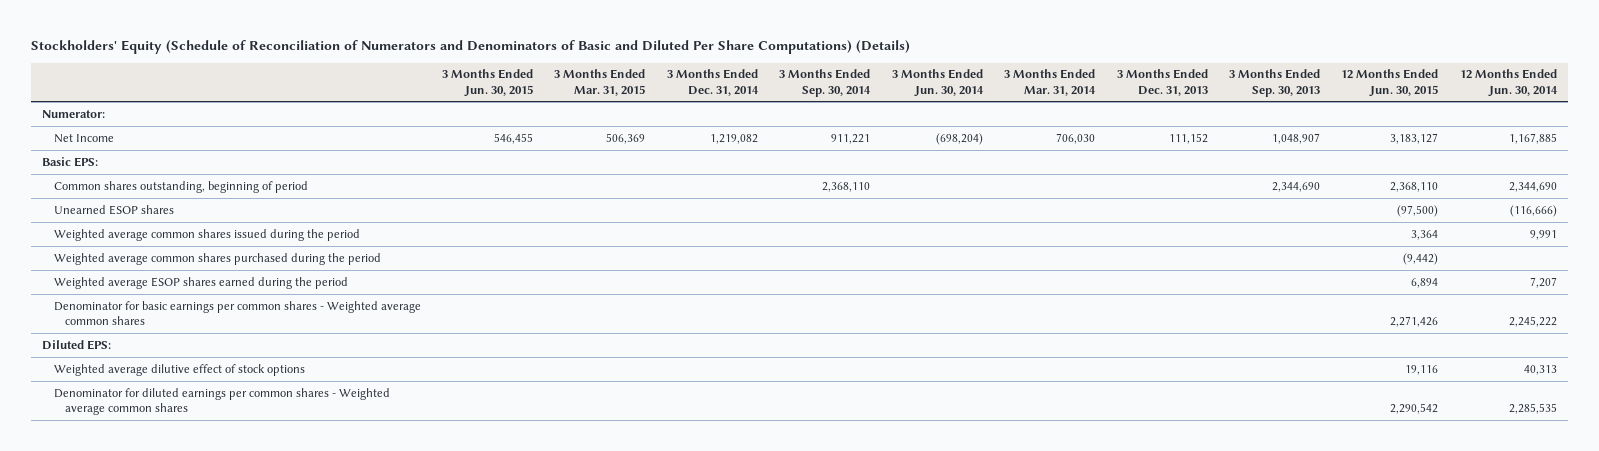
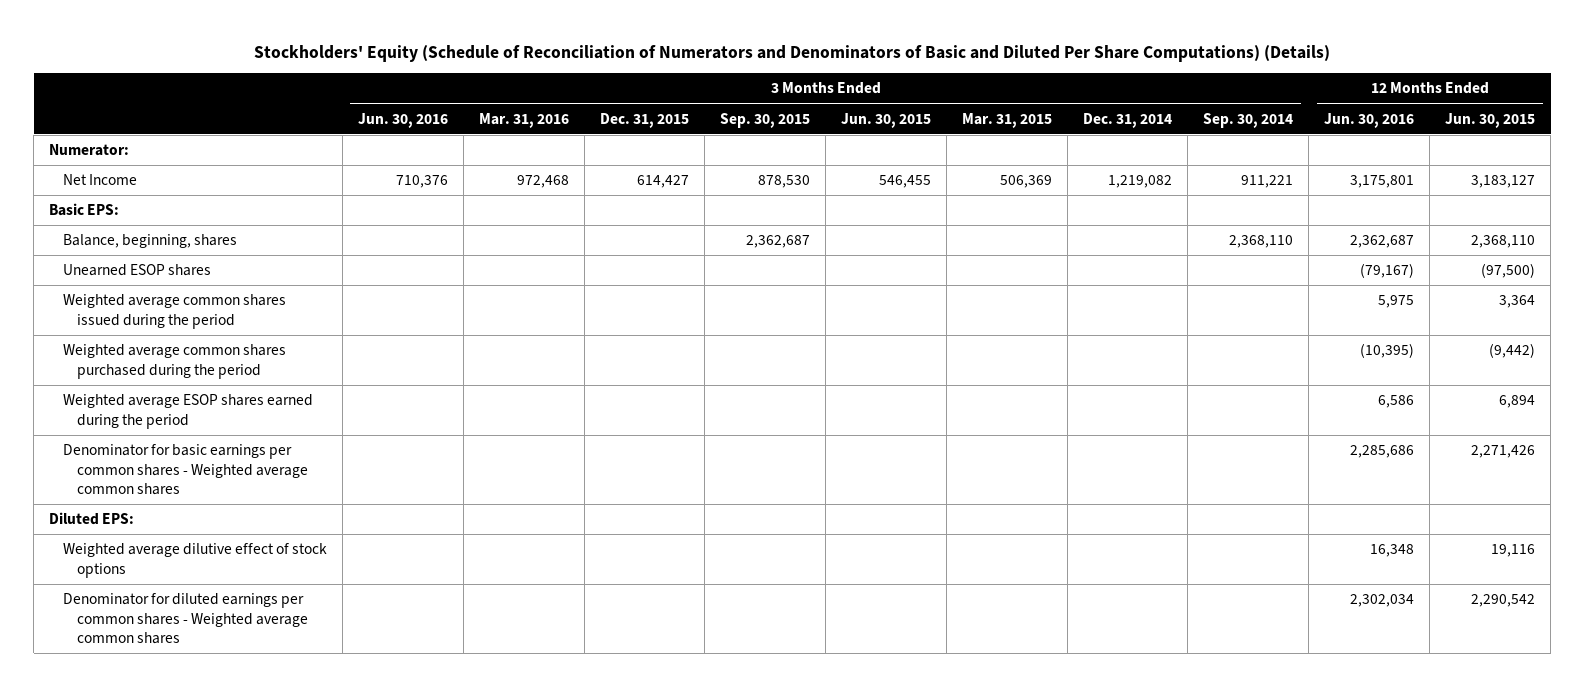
[891,69,984,97] 3 Months Ended Jun. 30, 2014 -> none
[1004,69,1097,96] 3 Months Ended Mar. 31, 2014 -> none
[1116,69,1208,96] 3 Months Ended Dec. 31, 2013 -> none
[1228,69,1320,97] 3 Months Ended Sep. 30, 2013 -> none
[1459,69,1558,97] 12 Months Ended Jun. 30, 2014 -> none
none -> [357,112,448,128] Jun. 30, 2016
none -> [478,112,569,128] Mar. 31, 2016
none -> [600,112,690,128] Dec. 31, 2015
none -> [720,112,811,128] Sep. 30, 2015
none -> [1324,112,1415,128] Jun. 30, 2016
[53,180,308,193] Common shares outstanding, beginning of period -> [62,234,237,249] Balance, beginning, shares

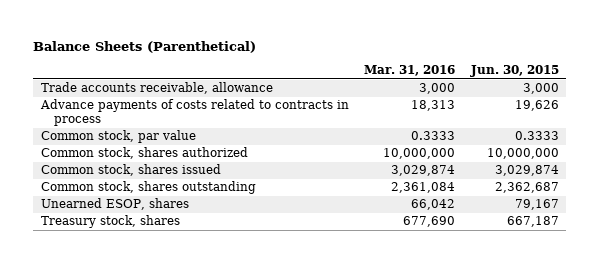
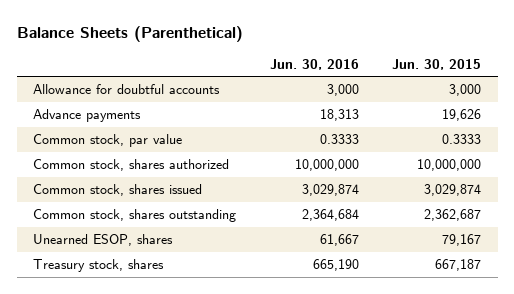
[364,65,456,77] Mar. 31, 2016 -> none
none -> [269,58,359,70] Jun. 30, 2016
[40,82,273,95] Trade accounts receivable, allowance -> [33,84,221,95] Allowance for doubtful accounts
[39,99,349,127] Advance payments of costs related to contracts in process -> [33,109,142,123] Advance payments

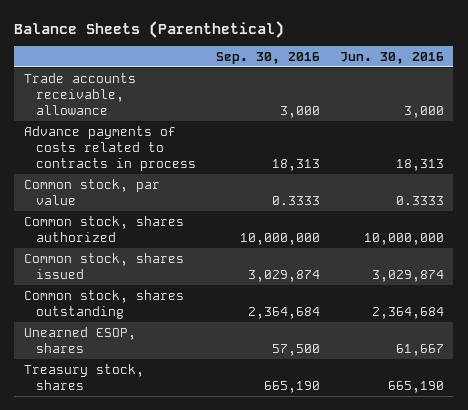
[392,58,482,70] Jun. 30, 2015 -> none
none -> [215,51,320,64] Sep. 30, 2016
[33,84,221,95] Allowance for doubtful accounts -> [24,72,137,115] Trade accounts receivable, allowance
[33,109,142,123] Advance payments -> [24,125,196,171] Advance payments of costs related to contracts in process

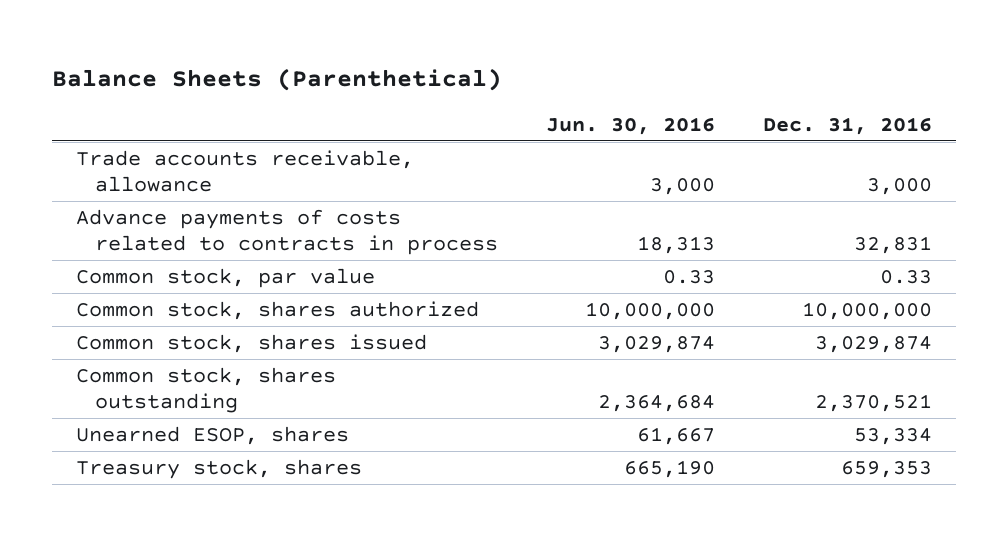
[215,51,320,64] Sep. 30, 2016 -> none
none -> [763,116,933,135] Dec. 31, 2016
[395,195,444,205] 0.3333 -> [663,270,716,285] 0.33

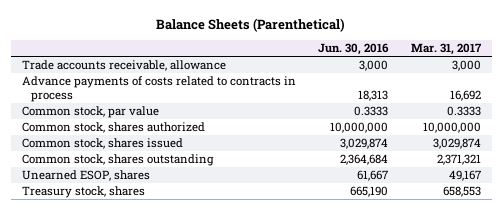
[763,116,933,135] Dec. 31, 2016 -> none
none -> [410,43,482,56] Mar. 31, 2017
[663,270,716,285] 0.33 -> [354,106,389,117] 0.3333

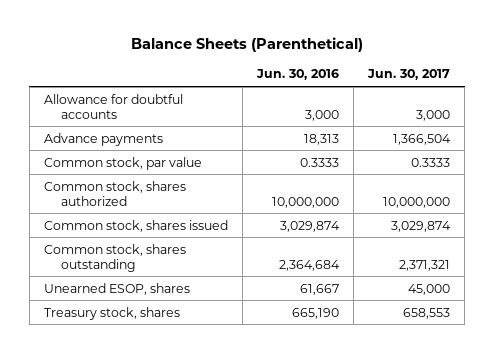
[410,43,482,56] Mar. 31, 2017 -> none
none -> [367,69,451,81] Jun. 30, 2017
[22,60,227,72] Trade accounts receivable, allowance -> [43,93,183,119] Allowance for doubtful accounts
[22,76,297,102] Advance payments of costs related to contracts in process -> [43,132,163,146] Advance payments

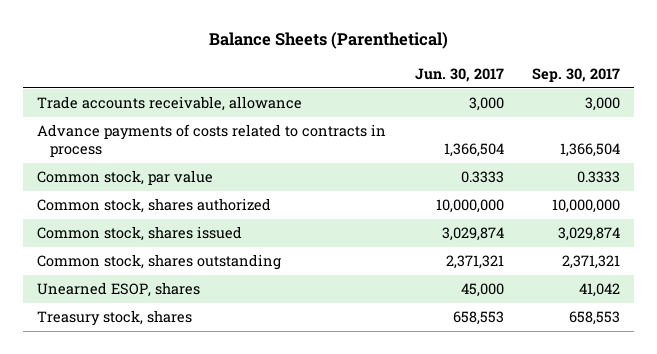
[255,69,339,81] Jun. 30, 2016 -> none
none -> [532,67,621,82] Sep. 30, 2017
[43,93,183,119] Allowance for doubtful accounts -> [36,96,302,112] Trade accounts receivable, allowance
[43,132,163,146] Advance payments -> [36,124,386,157] Advance payments of costs related to contracts in process

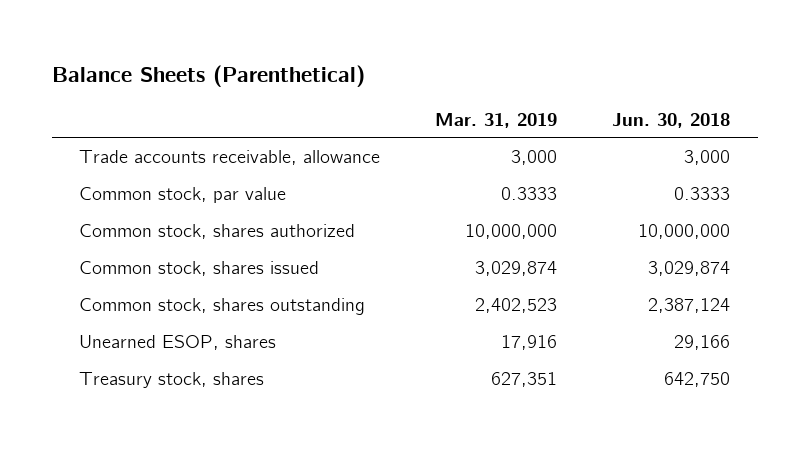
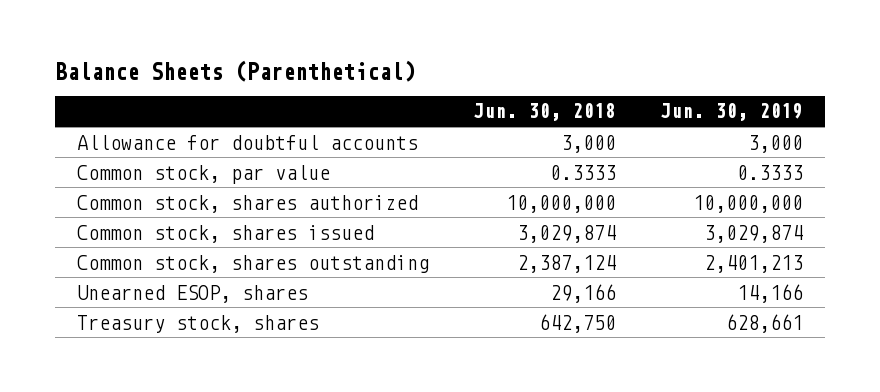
[435,112,558,128] Mar. 31, 2019 -> none
none -> [659,103,803,122] Jun. 30, 2019
[79,149,381,165] Trade accounts receivable, allowance -> [76,134,418,150] Allowance for doubtful accounts

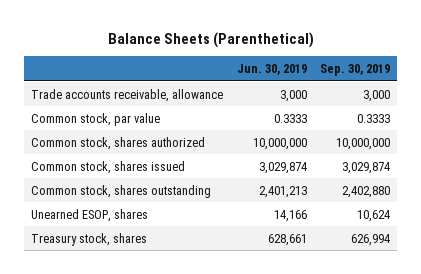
[472,103,616,122] Jun. 30, 2018 -> none
none -> [320,63,391,76] Sep. 30, 2019
[76,134,418,150] Allowance for doubtful accounts -> [30,88,223,102] Trade accounts receivable, allowance

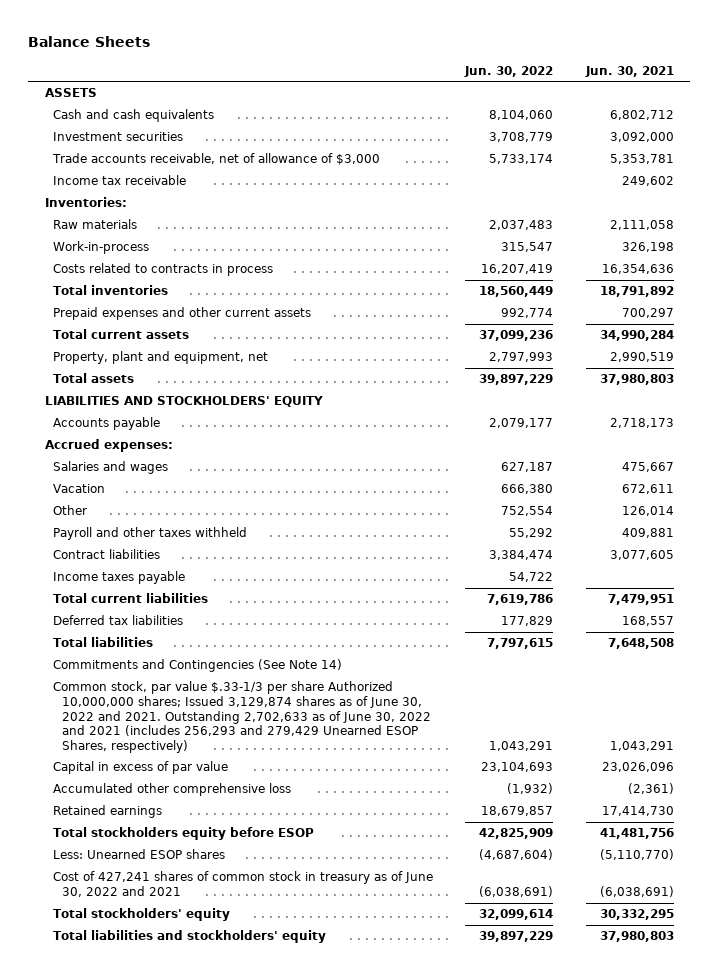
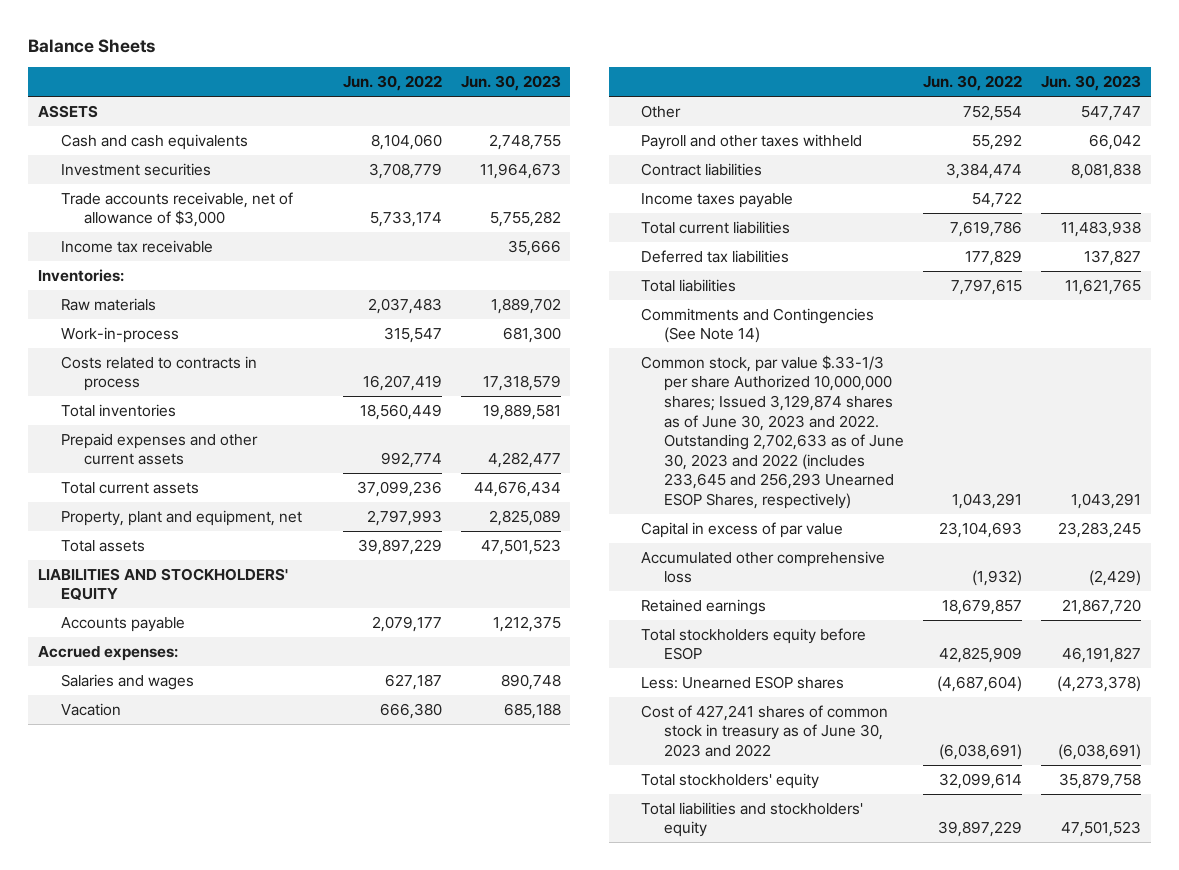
[584,65,674,77] Jun. 30, 2021 -> none
none -> [460,75,561,92] Jun. 30, 2023
[53,681,431,753] Common stock, par value $.33-1/3 per share Authorized 10,000,000 shares; Issued 3,129,874 shares as of June 30, 2022 and 2021. Outstanding 2,702,633 as of June 30, 2022 and 2021 (includes 256,293 and 279,429 Unearned ESOP Shares, respectively) -> [641,354,905,509] Common stock, par value $.33-1/3 per share Authorized 10,000,000 shares; Issued 3,129,874 shares as of June 30, 2023 and 2022. Outstanding 2,702,633 as of June 30, 2023 and 2022 (includes 233,645 and 256,293 Unearned ESOP Shares, respectively)
[53,871,434,898] Cost of 427,241 shares of common stock in treasury as of June 30, 2022 and 2021 -> [641,704,889,758] Cost of 427,241 shares of common stock in treasury as of June 30, 2023 and 2022

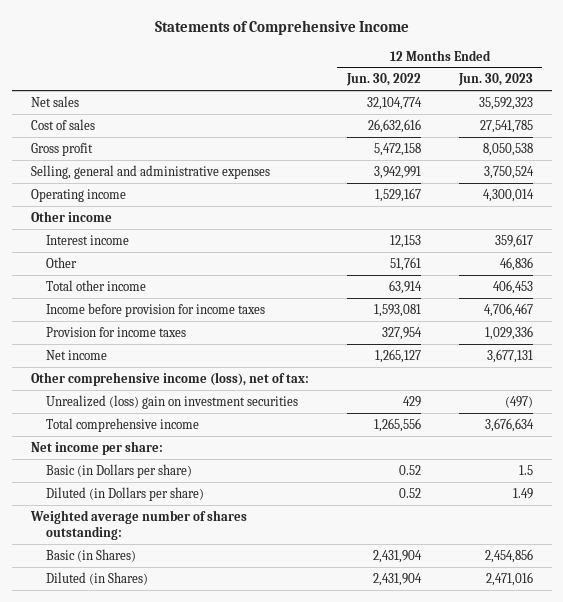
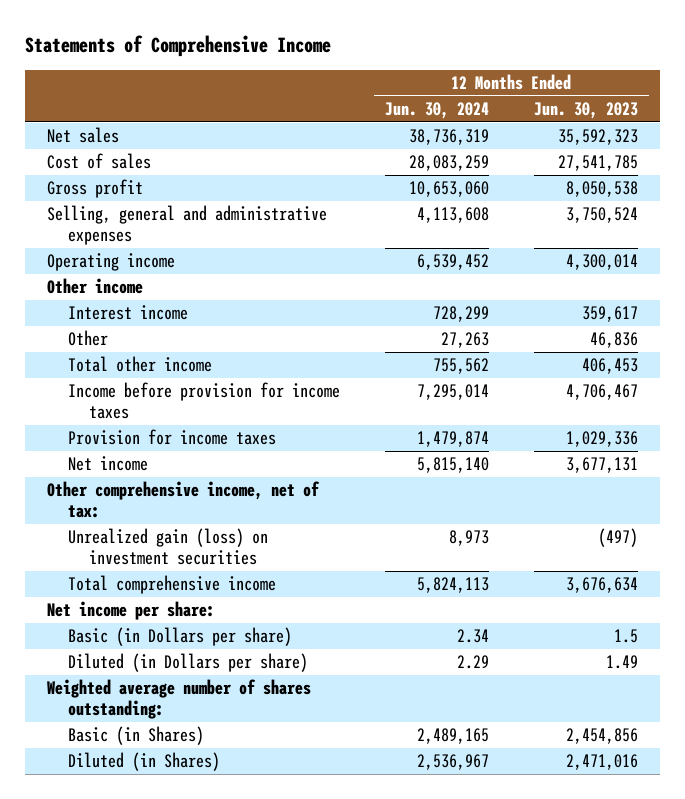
[345,73,421,87] Jun. 30, 2022 -> none
none -> [385,102,490,120] Jun. 30, 2024
[30,371,309,386] Other comprehensive income (loss), net of tax: -> [47,481,321,518] Other comprehensive income, net of tax:
[45,394,298,409] Unrealized (loss) gain on investment securities -> [68,528,269,565] Unrealized gain (loss) on investment securities

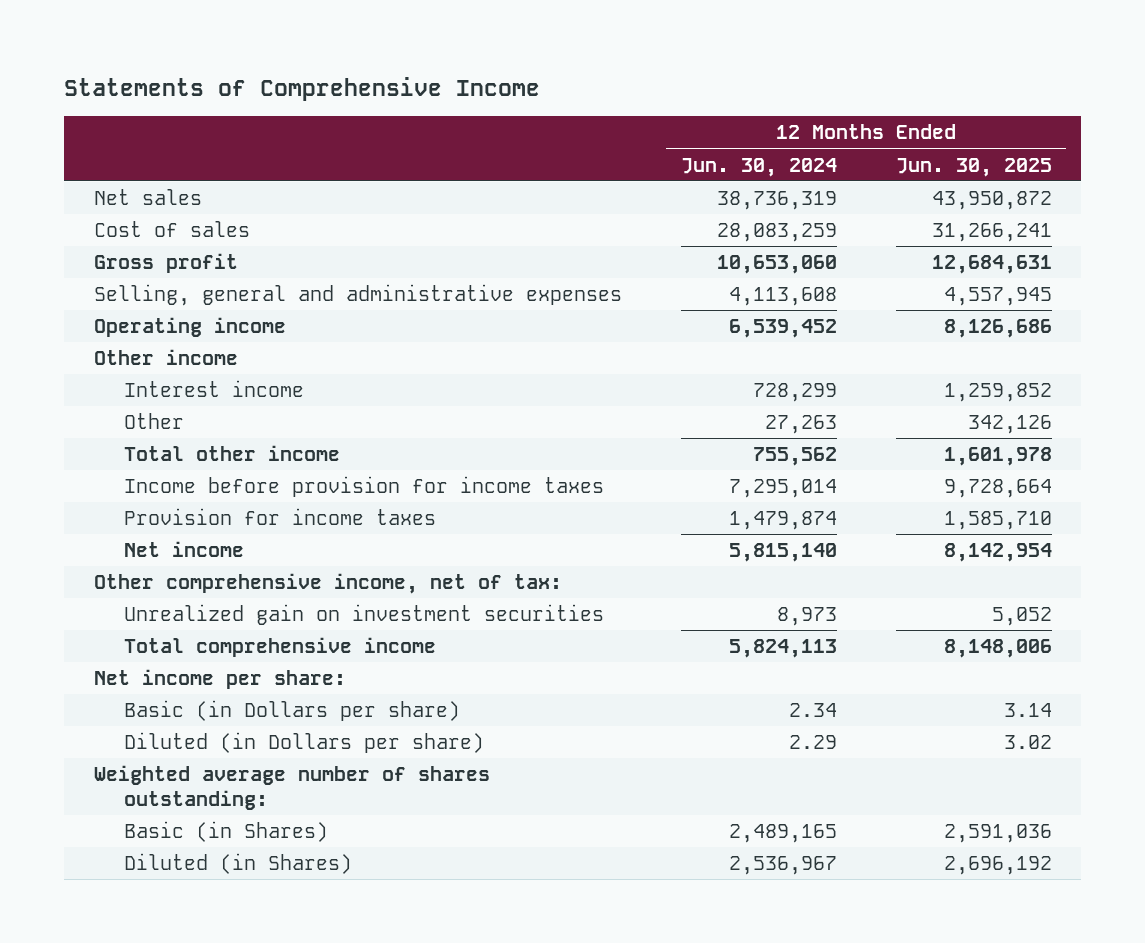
[533,102,638,120] Jun. 30, 2023 -> none
none -> [895,157,1052,177] Jun. 30, 2025
[68,528,269,565] Unrealized gain (loss) on investment securities -> [124,604,605,626] Unrealized gain on investment securities

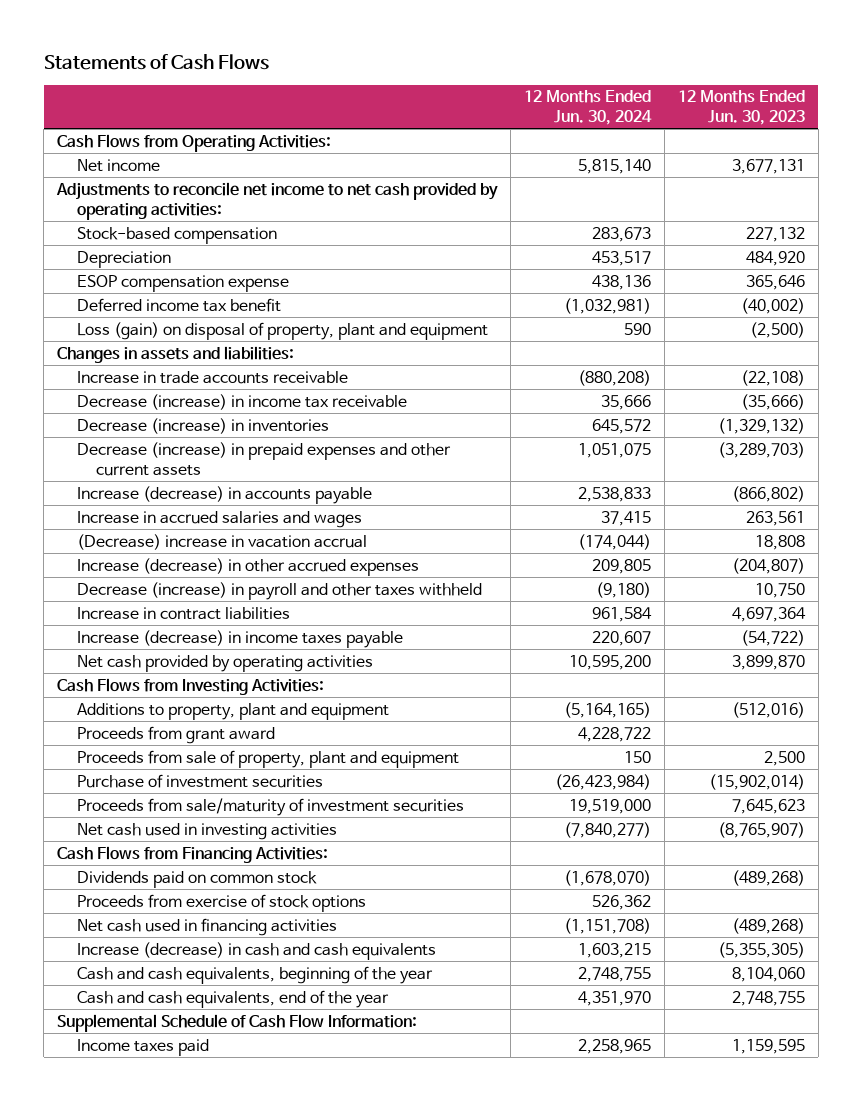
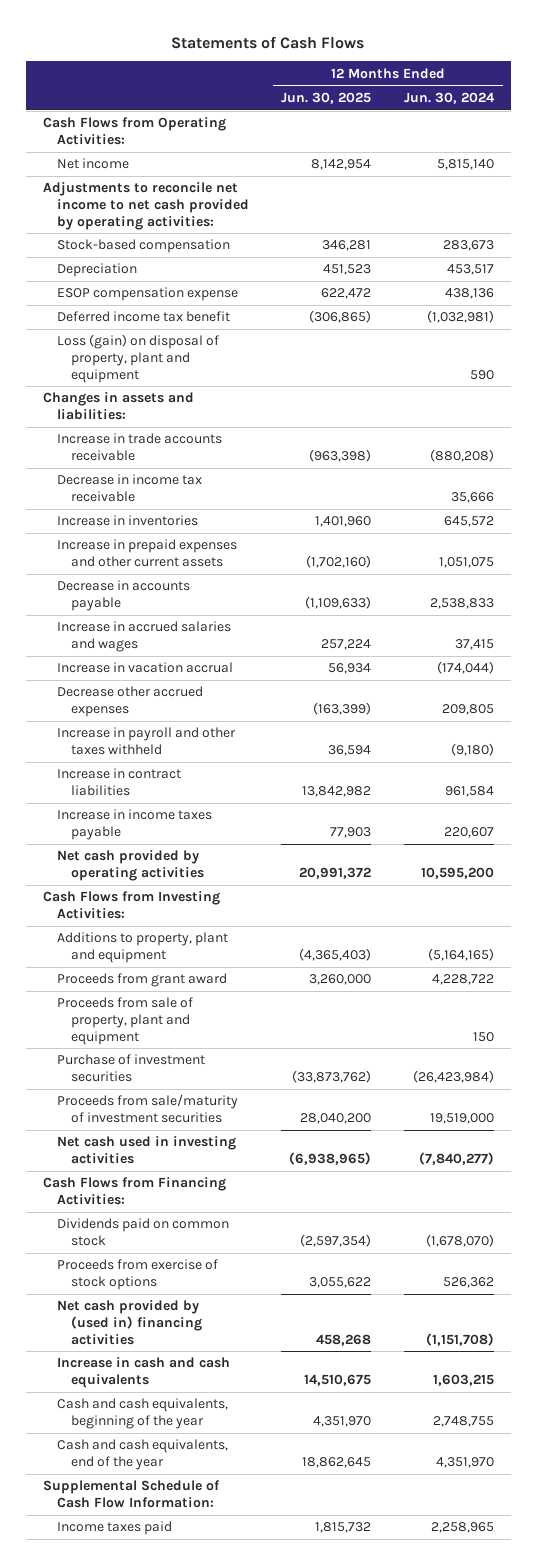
[677,90,805,126] 12 Months Ended Jun. 30, 2023 -> none
none -> [281,91,372,104] Jun. 30, 2025
[76,393,407,410] Decrease (increase) in income tax receivable -> [56,474,202,502] Decrease in income tax receivable
[76,417,329,434] Decrease (increase) in inventories -> [56,515,198,527] Increase in inventories
[76,441,451,476] Decrease (increase) in prepaid expenses and other current assets -> [56,539,237,567] Increase in prepaid expenses and other current assets
[76,485,372,504] Increase (decrease) in accounts payable -> [56,580,190,611] Decrease in accounts payable
[76,533,367,550] (Decrease) increase in vacation accrual -> [56,662,233,674] Increase in vacation accrual
[76,557,419,576] Increase (decrease) in other accrued expenses -> [56,686,203,717] Decrease other accrued expenses
[76,581,482,600] Decrease (increase) in payroll and other taxes withheld -> [56,727,236,755] Increase in payroll and other taxes withheld
[76,629,403,648] Increase (decrease) in income taxes payable -> [56,809,212,840] Increase in income taxes payable
[76,917,337,936] Net cash used in financing activities -> [56,1300,202,1345] Net cash provided by (used in) financing activities
[76,941,436,960] Increase (decrease) in cash and cash equivalents -> [56,1357,230,1388] Increase in cash and cash equivalents

